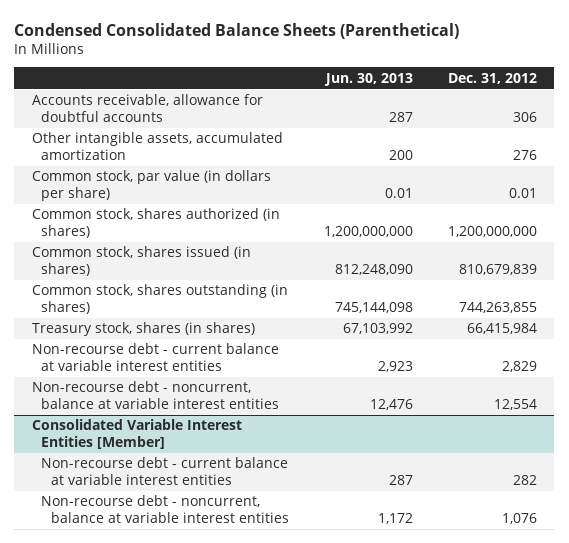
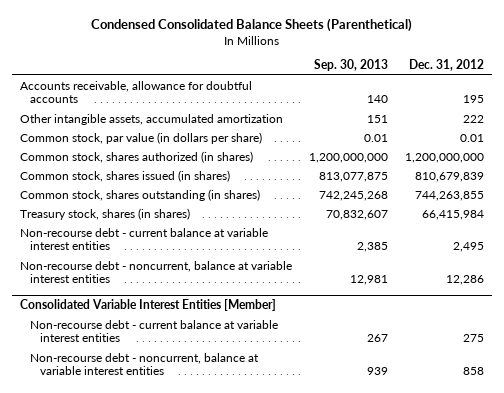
[323,72,413,86] Jun. 30, 2013 -> none
none -> [314,59,389,72] Sep. 30, 2013
[512,112,537,123] 306 -> [463,95,485,104] 195
[512,150,537,161] 276 -> [463,114,485,123] 222
[501,361,537,373] 2,829 -> [453,242,485,253] 2,495
[493,399,537,411] 12,554 -> [446,275,485,286] 12,286
[512,475,537,486] 282 -> [463,334,485,343] 275
[501,513,537,525] 1,076 -> [463,367,485,376] 858

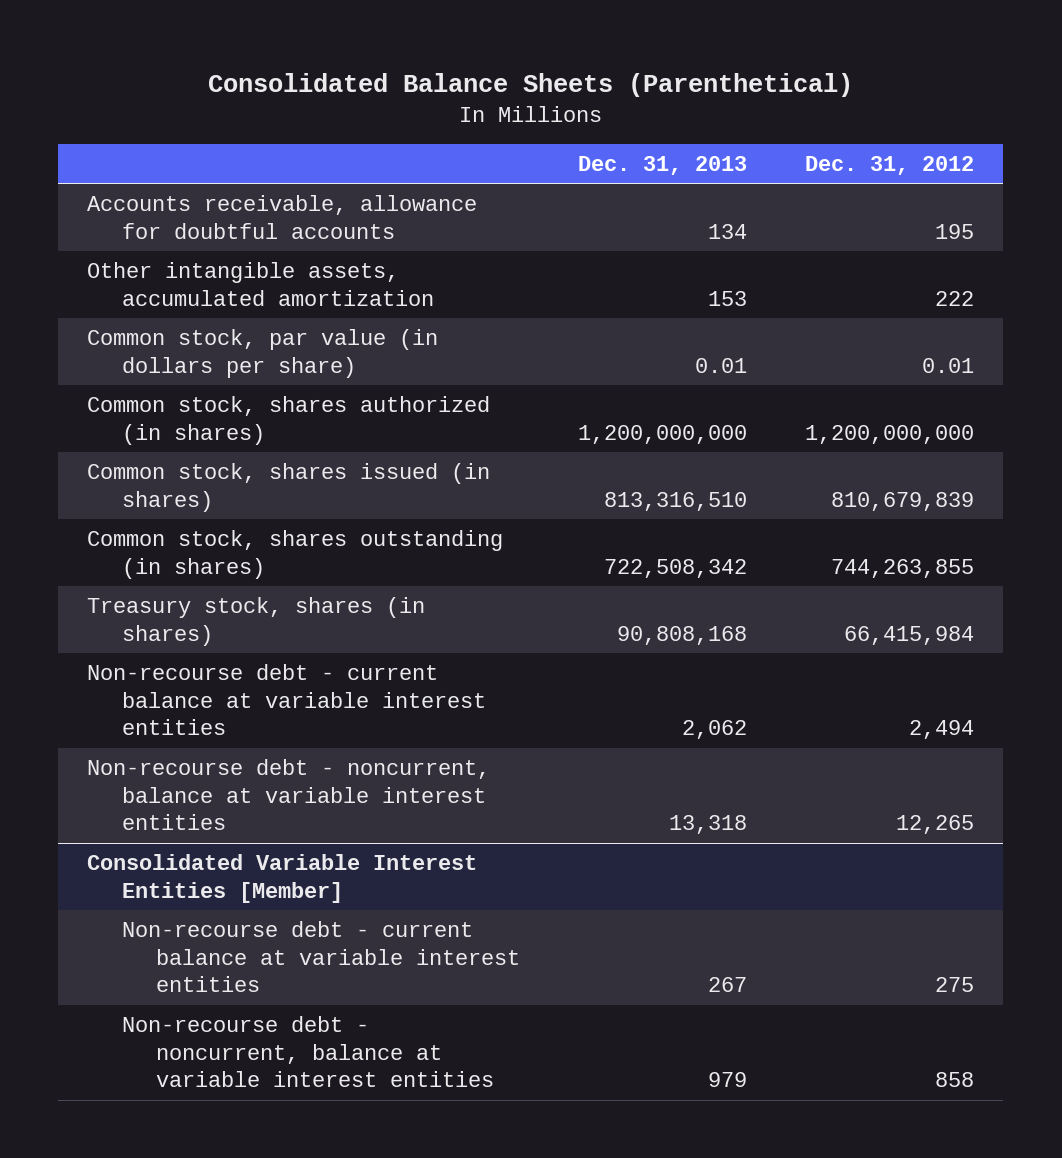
[91,18,413,33] Condensed Consolidated Balance Sheets (Parenthetical) -> [207,73,853,98] Consolidated Balance Sheets (Parenthetical)
[314,59,389,72] Sep. 30, 2013 -> none
none -> [578,156,748,176] Dec. 31, 2013
[453,242,485,253] 2,495 -> [909,720,975,740] 2,494
[446,275,485,286] 12,286 -> [896,815,975,835] 12,265

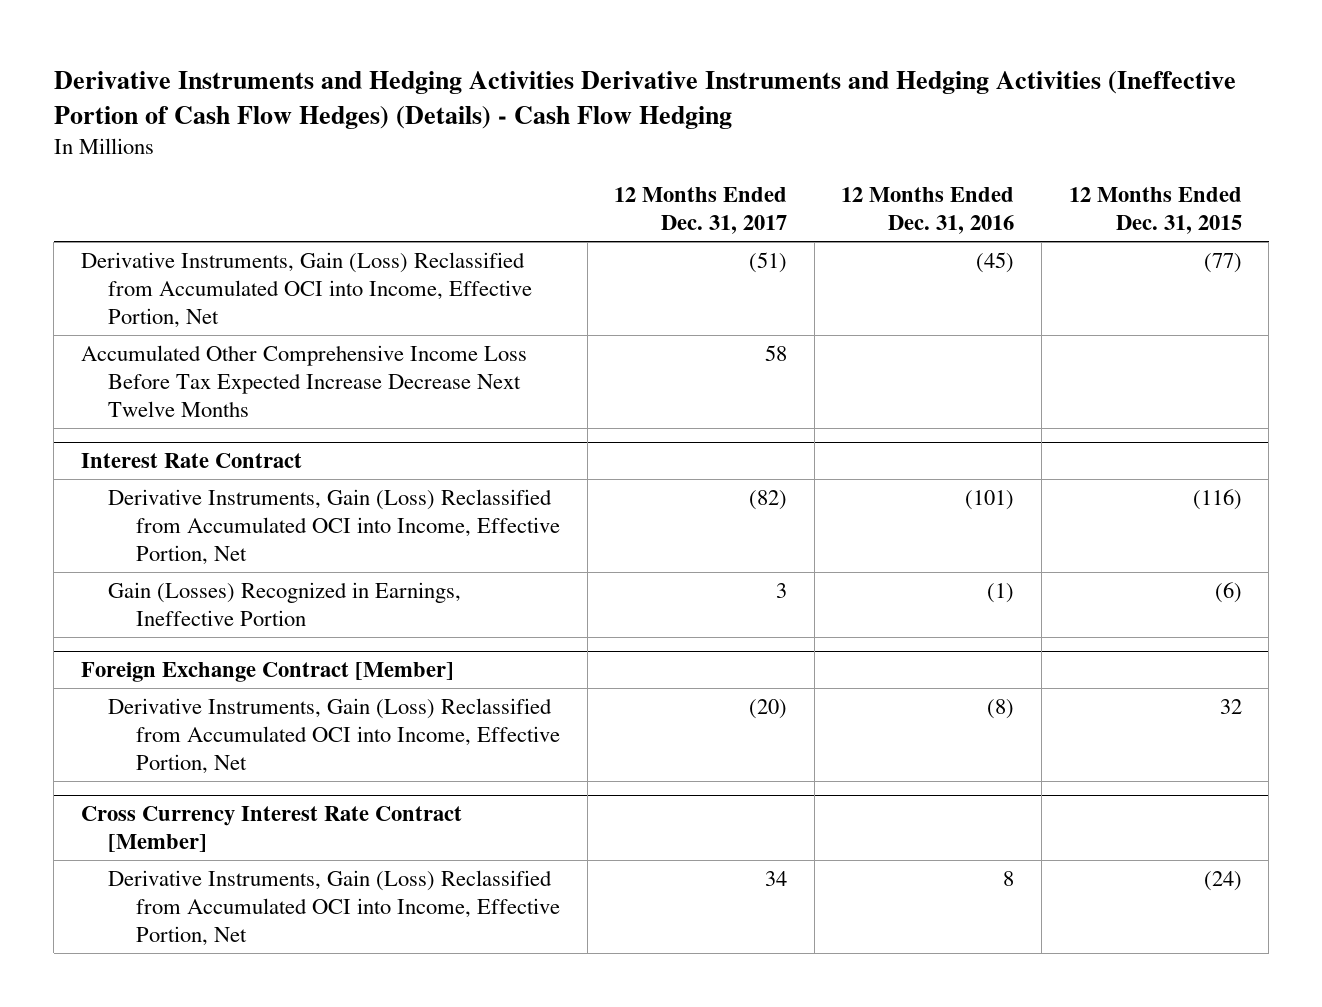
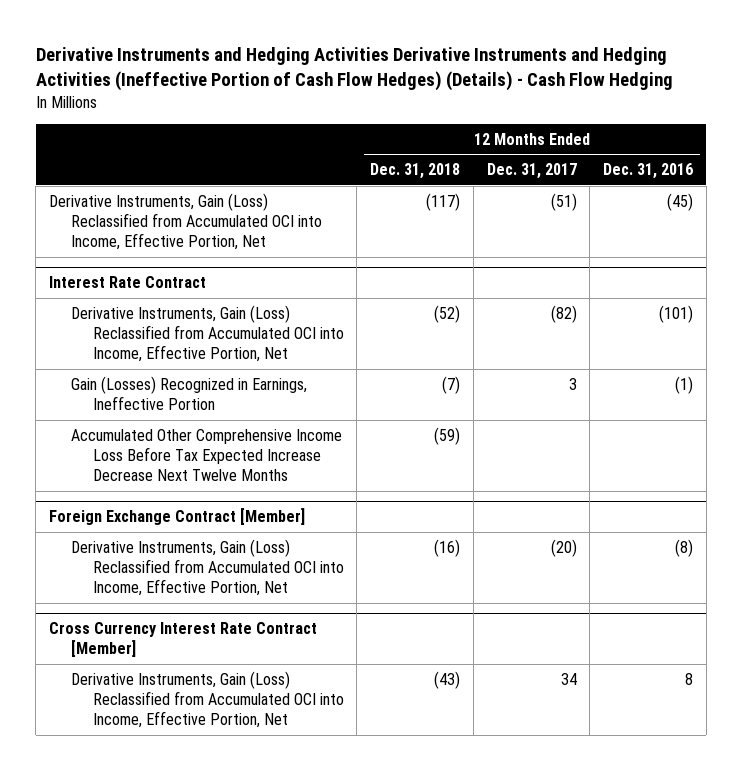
[1068,187,1242,235] 12 Months Ended Dec. 31, 2015 -> none
none -> [370,163,461,180] Dec. 31, 2018
[80,344,527,417] Accumulated Other Comprehensive Income Loss Before Tax Expected Increase Decrease Next Twelve Months -> none
none -> [70,428,342,482] Accumulated Other Comprehensive Income Loss Before Tax Expected Increase Decrease Next Twelve Months

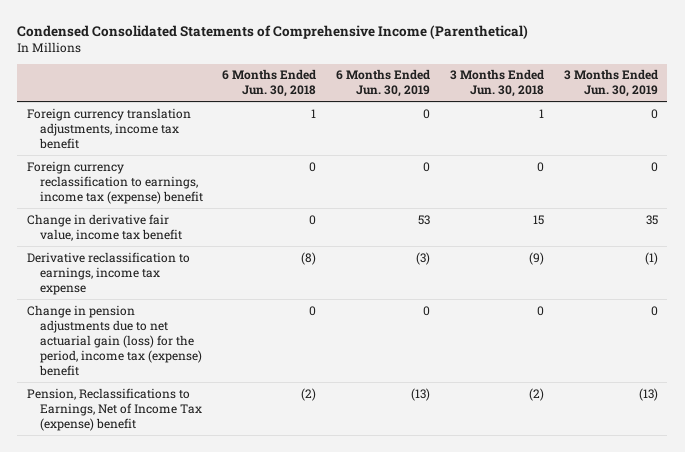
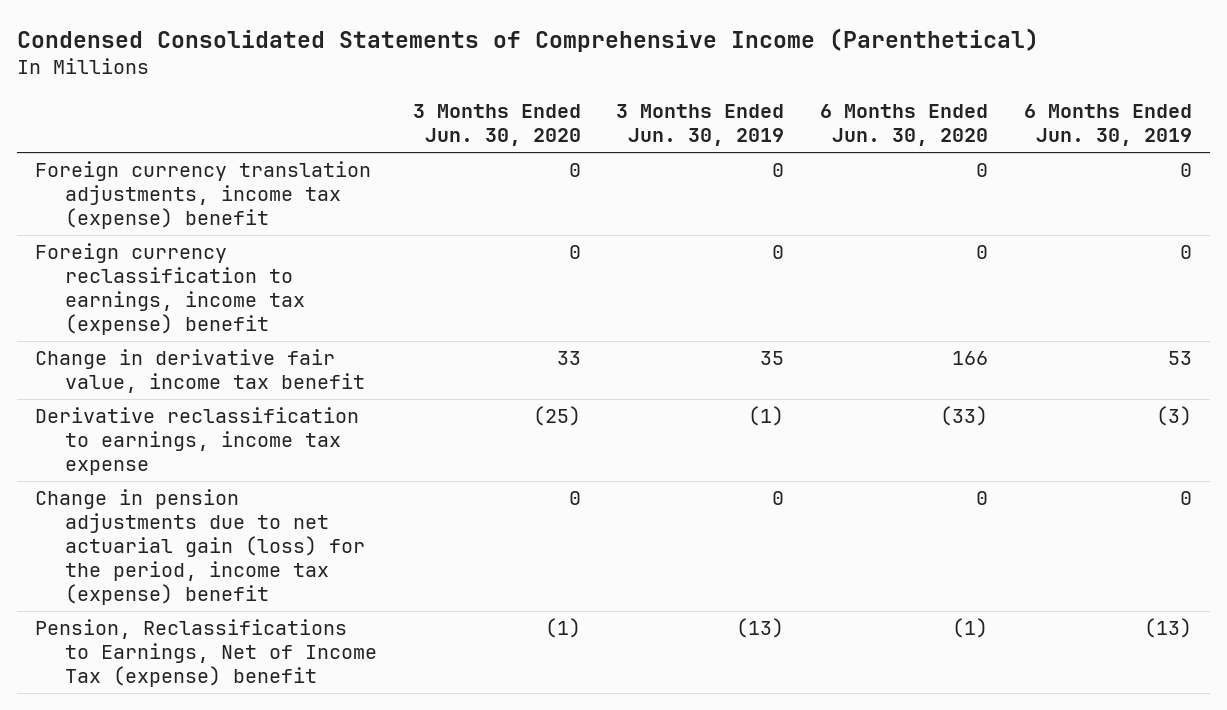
[222,69,317,98] 6 Months Ended Jun. 30, 2018 -> none
[449,69,544,98] 3 Months Ended Jun. 30, 2018 -> none
none -> [412,104,581,147] 3 Months Ended Jun. 30, 2020
none -> [820,104,989,147] 6 Months Ended Jun. 30, 2020
[26,107,191,149] Foreign currency translation adjustments, income tax benefit -> [35,161,372,230] Foreign currency translation adjustments, income tax (expense) benefit

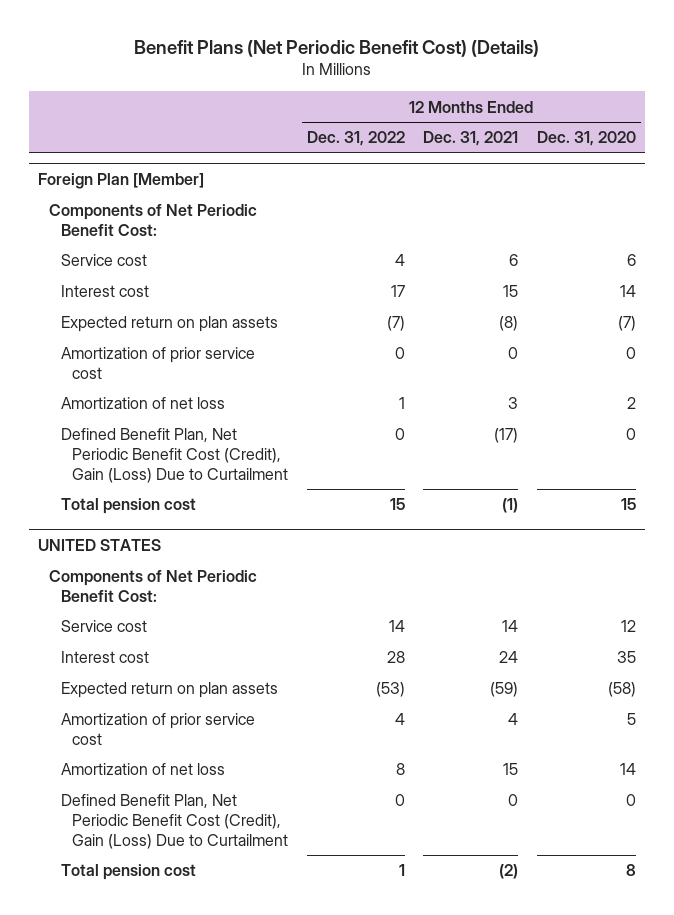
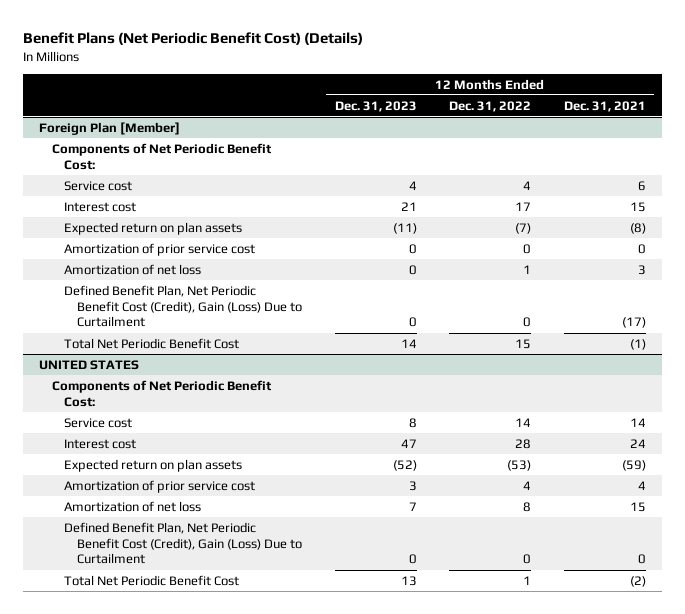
[537,131,637,147] Dec. 31, 2020 -> none
none -> [334,100,417,112] Dec. 31, 2023
[60,498,196,515] Total pension cost -> [64,337,240,349] Total Net Periodic Benefit Cost
[60,864,196,881] Total pension cost -> [64,574,240,586] Total Net Periodic Benefit Cost

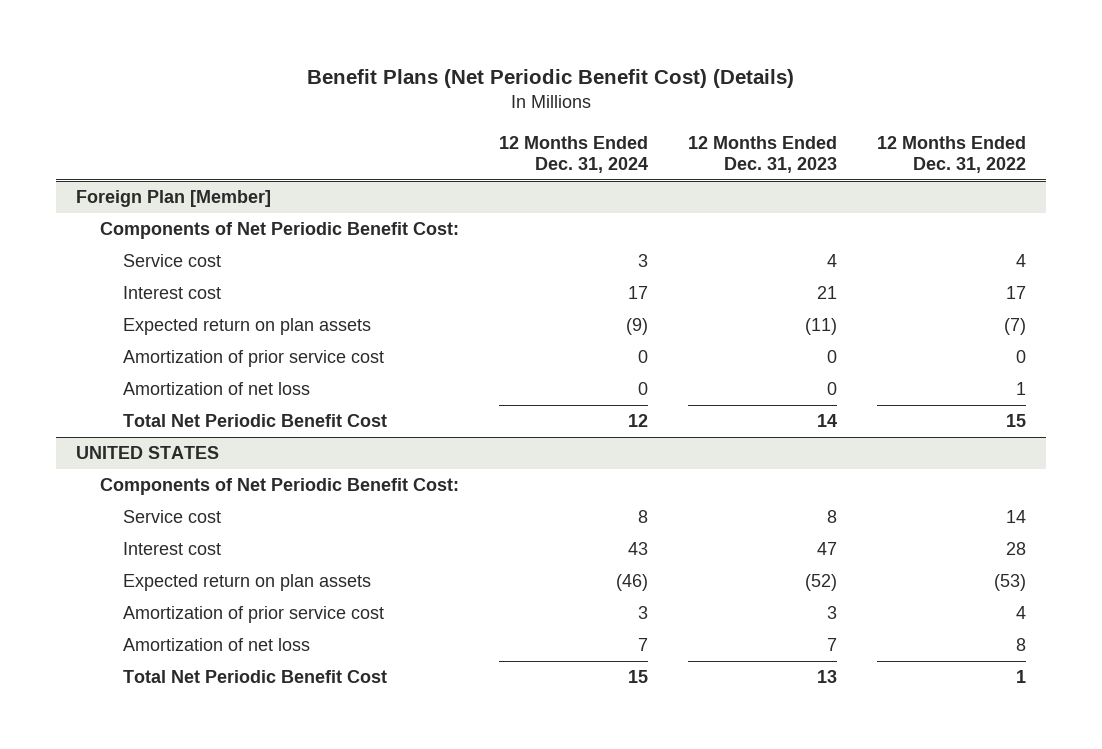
[563,100,646,112] Dec. 31, 2021 -> none
none -> [498,135,648,173] 12 Months Ended Dec. 31, 2024
[64,284,303,328] Defined Benefit Plan, Net Periodic Benefit Cost (Credit), Gain (Loss) Due to Curtailment -> none
[64,521,303,565] Defined Benefit Plan, Net Periodic Benefit Cost (Credit), Gain (Loss) Due to Curtailment -> none

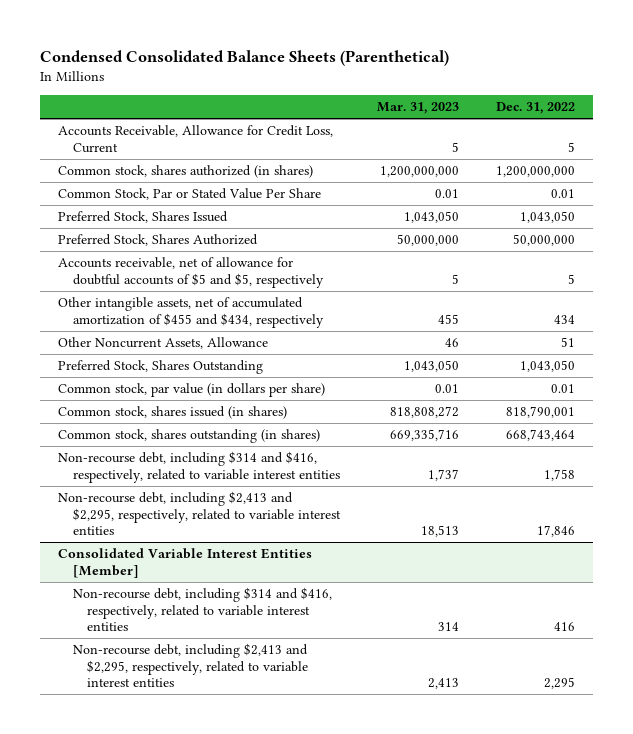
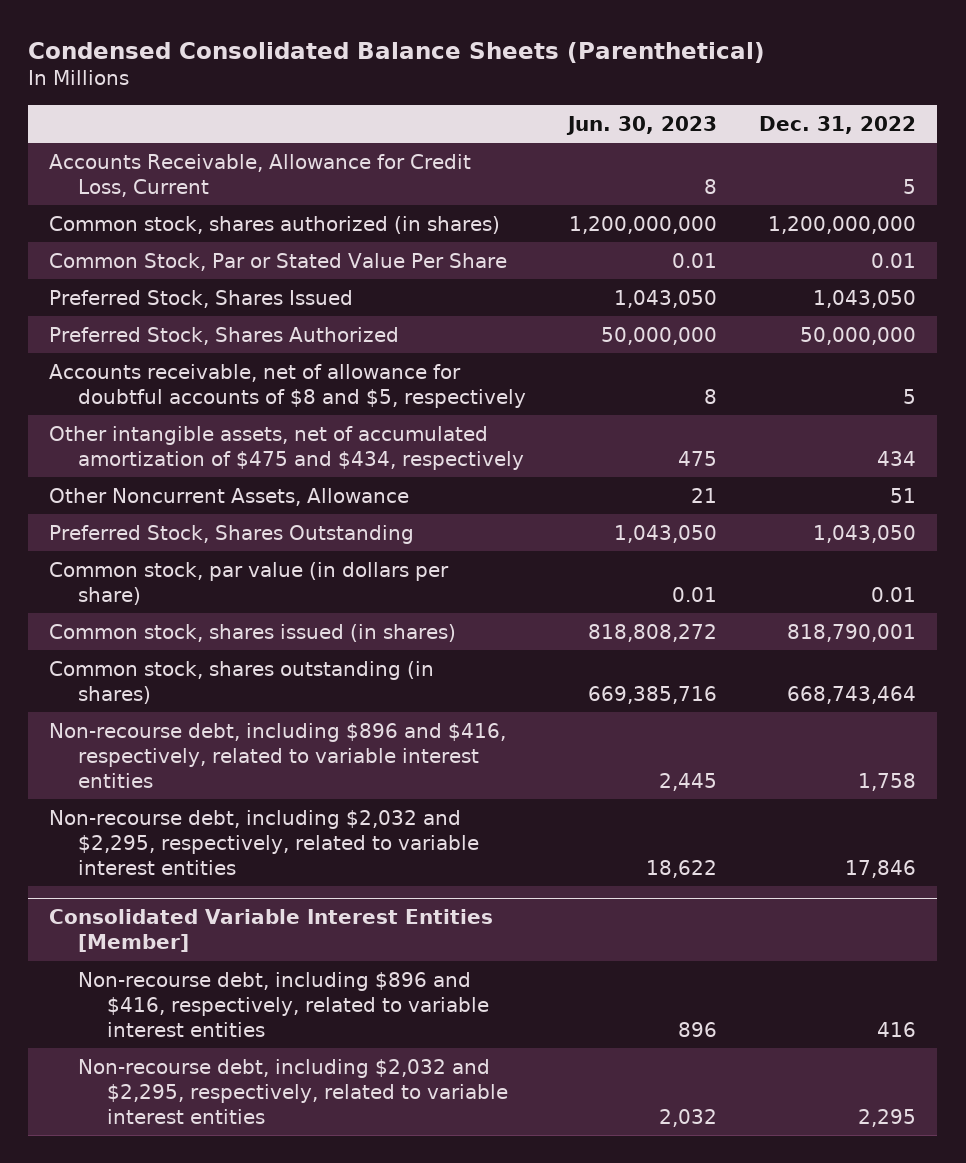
[376,102,459,115] Mar. 31, 2023 -> none
none -> [566,115,718,135] Jun. 30, 2023
[58,257,324,288] Accounts receivable, net of allowance for doubtful accounts of $5 and $5, respectively -> [49,363,527,408] Accounts receivable, net of allowance for doubtful accounts of $8 and $5, respectively
[58,297,324,328] Other intangible assets, net of accumulated amortization of $455 and $434, respectively -> [49,425,525,470] Other intangible assets, net of accumulated amortization of $475 and $434, respectively
[58,451,340,483] Non-recourse debt, including $314 and $416, respectively, related to variable interest entities -> [49,722,507,788] Non-recourse debt, including $896 and $416, respectively, related to variable interest entities
[58,491,341,536] Non-recourse debt, including $2,413 and $2,295, respectively, related to variable interest entities -> [49,809,480,875] Non-recourse debt, including $2,032 and $2,295, respectively, related to variable interest entities
[72,587,332,632] Non-recourse debt, including $314 and $416, respectively, related to variable interest entities -> [78,971,490,1037] Non-recourse debt, including $896 and $416, respectively, related to variable interest entities
[72,643,308,688] Non-recourse debt, including $2,413 and $2,295, respectively, related to variable interest entities -> [78,1058,509,1124] Non-recourse debt, including $2,032 and $2,295, respectively, related to variable interest entities

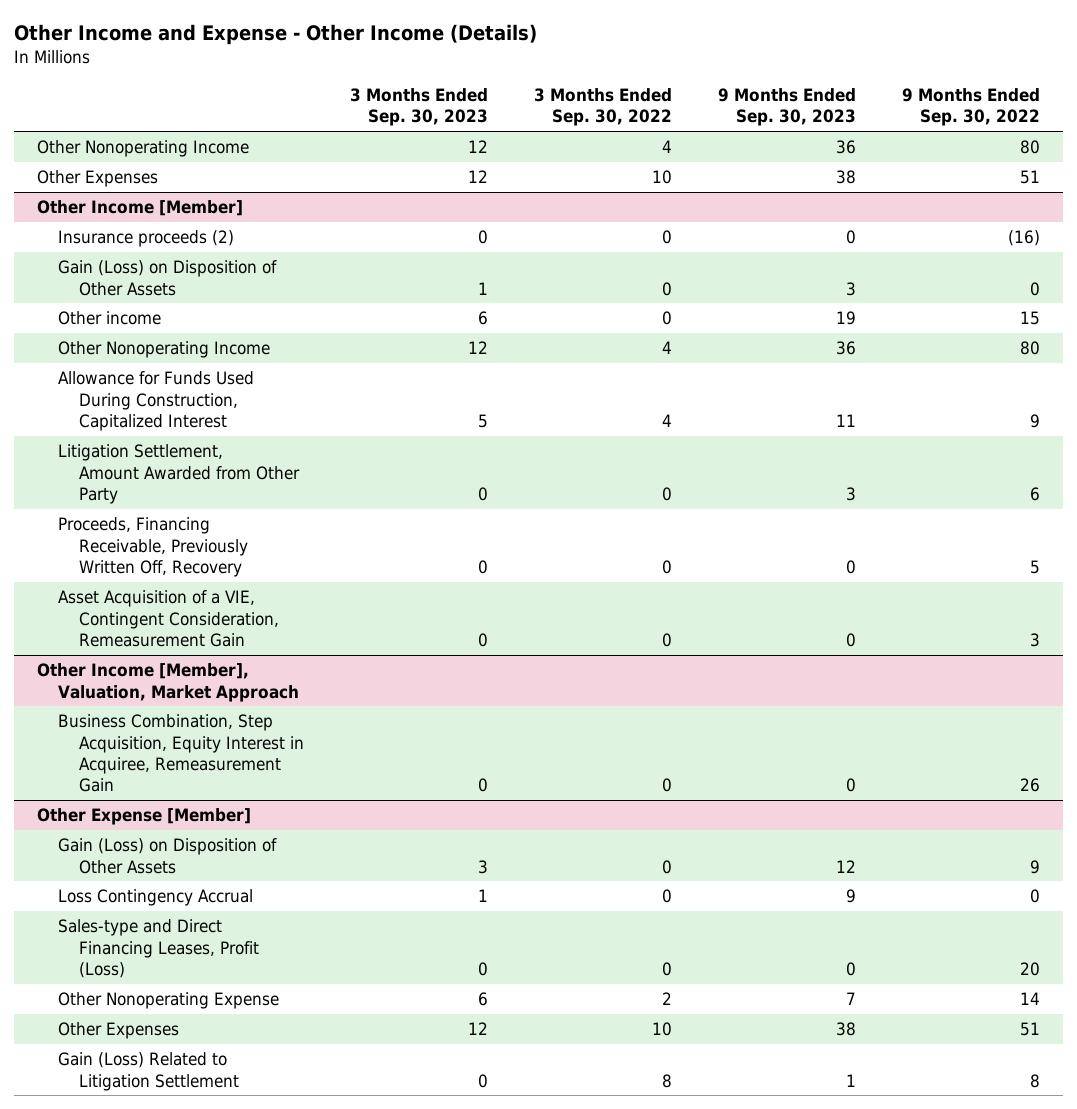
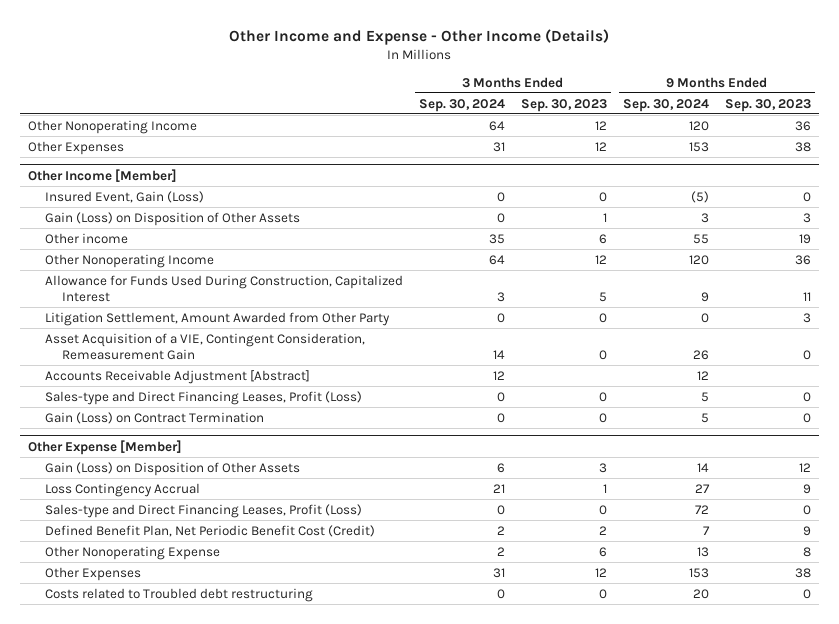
[534,87,673,127] 3 Months Ended Sep. 30, 2022 -> none
[902,87,1041,127] 9 Months Ended Sep. 30, 2022 -> none
none -> [418,98,505,112] Sep. 30, 2024
none -> [622,98,709,112] Sep. 30, 2024
[58,230,235,248] Insurance proceeds (2) -> [45,190,205,203] Insured Event, Gain (Loss)
[58,517,249,578] Proceeds, Financing Receivable, Previously Written Off, Recovery -> none
[36,663,300,702] Other Income [Member], Valuation, Market Approach -> none
[58,714,305,793] Business Combination, Step Acquisition, Equity Interest in Acquiree, Remeasurement Gain -> none
none -> [45,369,311,384] Accounts Receivable Adjustment [Abstract]
none -> [45,390,363,405] Sales-type and Direct Financing Leases, Profit (Loss)
none -> [45,411,265,424] Gain (Loss) on Contract Termination
none -> [45,524,376,537] Defined Benefit Plan, Net Periodic Benefit Cost (Credit)
[846,992,857,1006] 7 -> [802,546,811,557] 8
[58,1052,240,1091] Gain (Loss) Related to Litigation Settlement -> none
none -> [45,587,314,602] Costs related to Troubled debt restructuring

